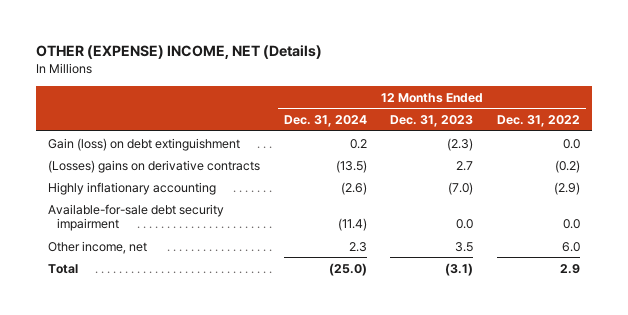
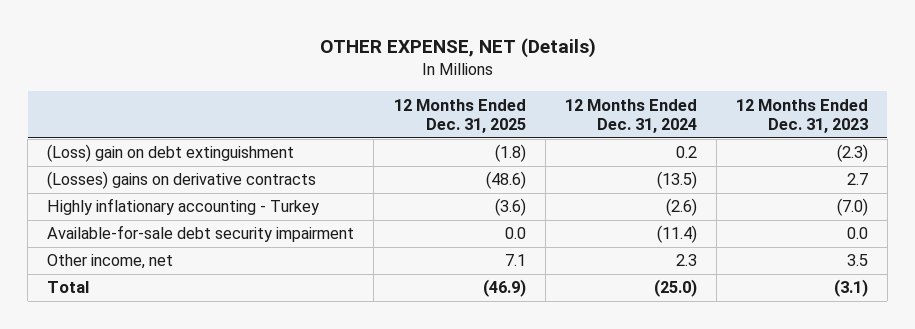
[36,45,323,60] OTHER (EXPENSE) INCOME, NET (Details) -> [319,38,596,59] OTHER EXPENSE, NET (Details)
[496,115,580,128] Dec. 31, 2022 -> none
none -> [393,98,526,134] 12 Months Ended Dec. 31, 2025
[48,137,241,151] Gain (loss) on debt extinguishment -> [47,144,295,163] (Loss) gain on debt extinguishment
[48,181,217,195] Highly inflationary accounting -> [47,198,320,216] Highly inflationary accounting - Turkey

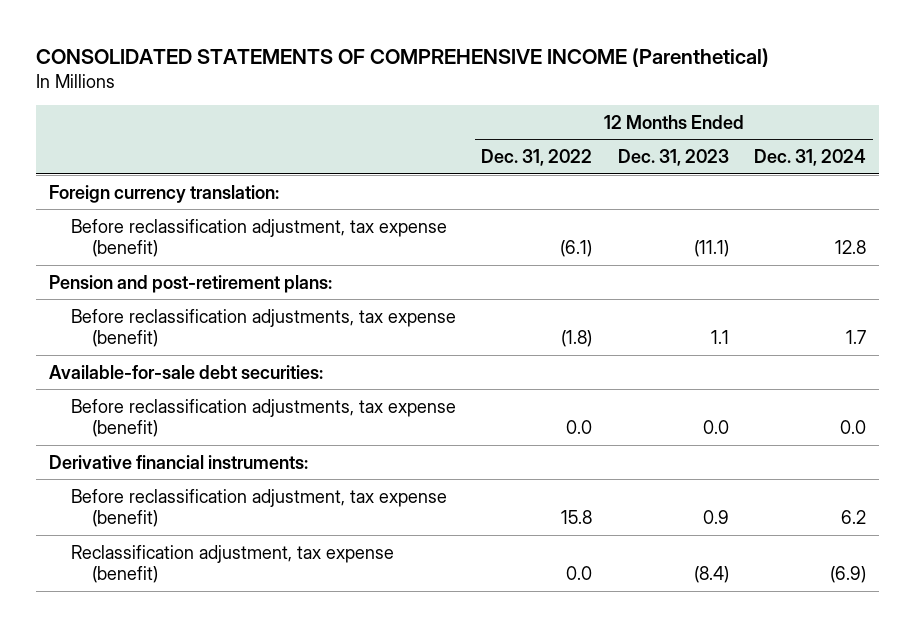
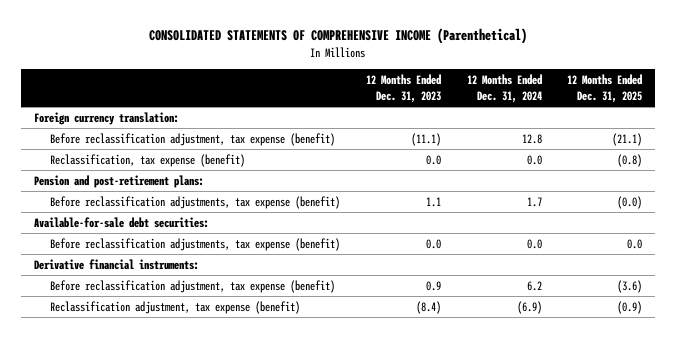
[481,149,593,167] Dec. 31, 2022 -> none
none -> [567,74,643,103] 12 Months Ended Dec. 31, 2025
none -> [49,153,245,167] Reclassification, tax expense (benefit)

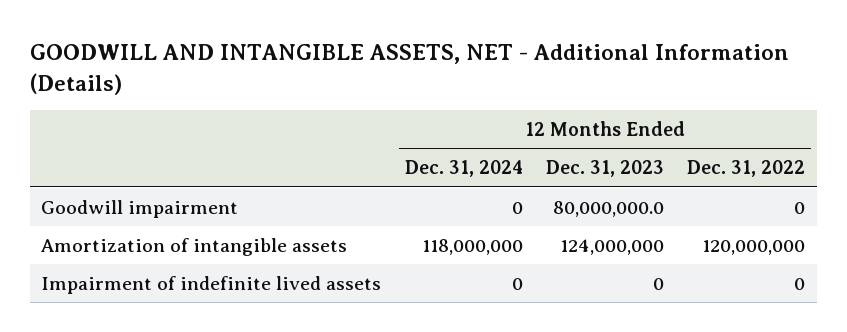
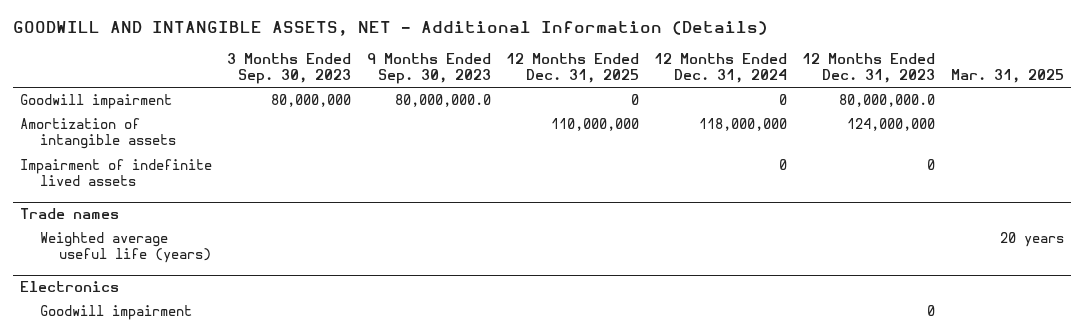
[687,160,806,178] Dec. 31, 2022 -> none
none -> [227,52,352,85] 3 Months Ended Sep. 30, 2023
none -> [366,52,491,85] 9 Months Ended Sep. 30, 2023
none -> [505,52,639,84] 12 Months Ended Dec. 31, 2025
none -> [950,69,1064,84] Mar. 31, 2025
none -> [20,208,120,220] Trade names
none -> [39,232,212,264] Weighted average useful life (years)
none -> [20,281,120,293] Electronics
none -> [39,305,192,321] Goodwill impairment

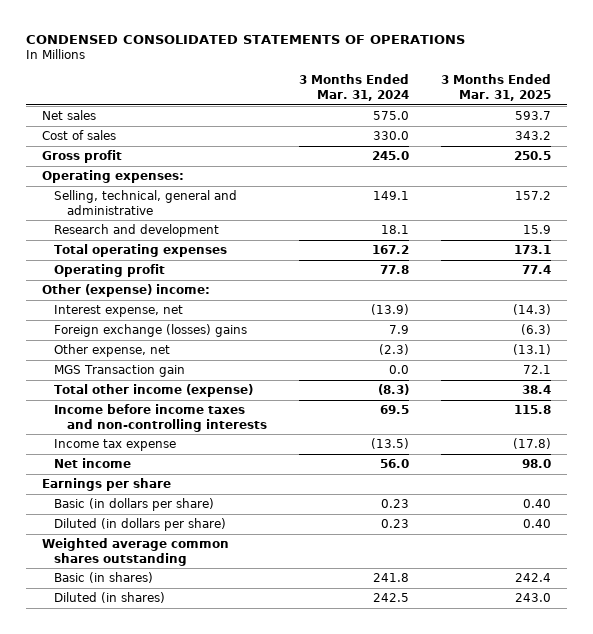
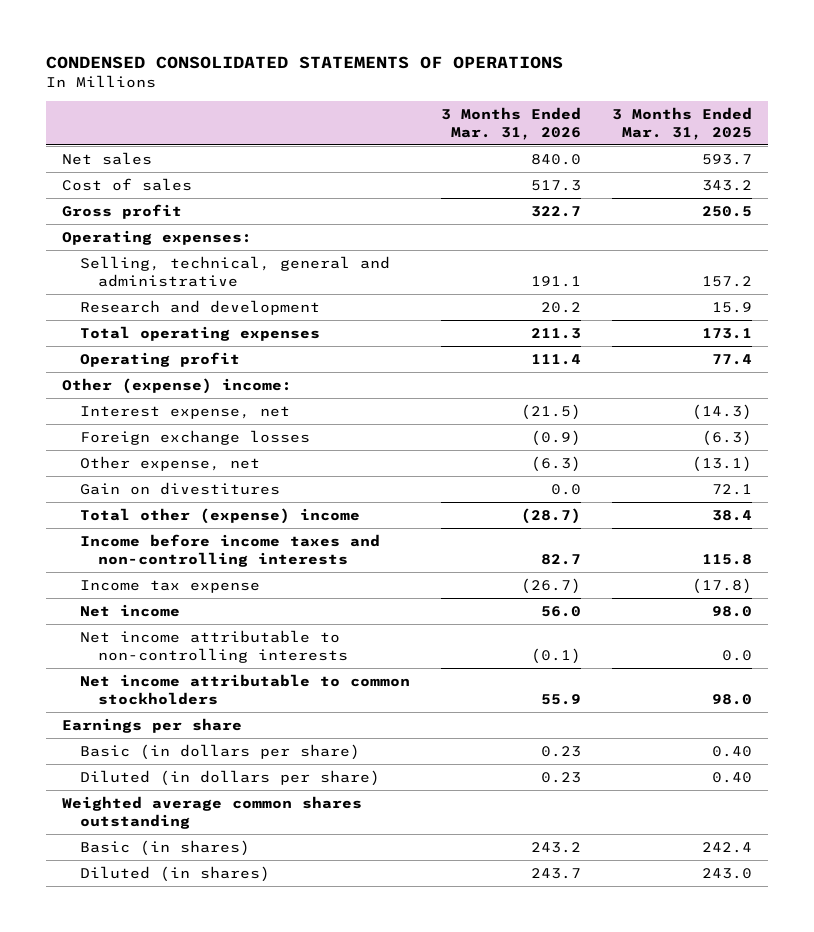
[298,74,409,101] 3 Months Ended Mar. 31, 2024 -> none
none -> [440,106,581,140] 3 Months Ended Mar. 31, 2026
[54,323,248,337] Foreign exchange (losses) gains -> [79,429,310,445] Foreign exchange losses
[54,364,186,377] MGS Transaction gain -> [79,481,280,495] Gain on divestitures
[54,383,254,397] Total other income (expense) -> [79,507,360,524] Total other (expense) income
none -> [79,629,348,663] Net income attributable to non-controlling interests
none -> [79,673,410,705] Net income attributable to common stockholders

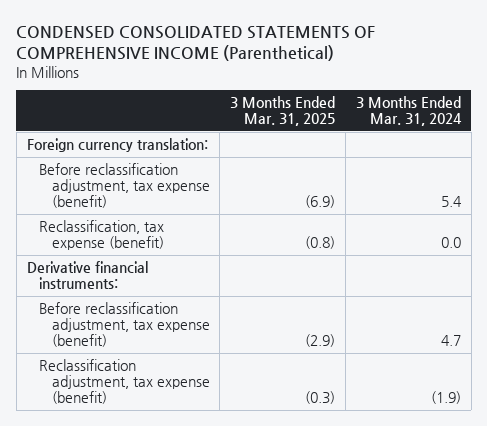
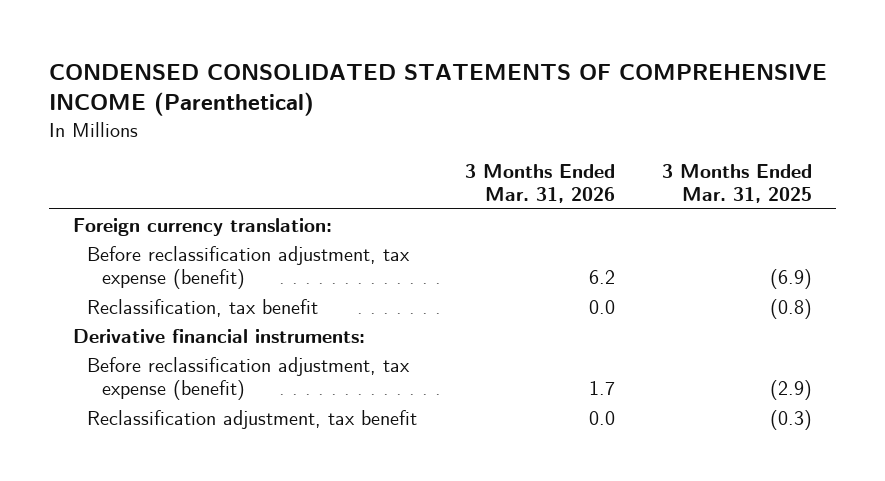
[355,96,462,127] 3 Months Ended Mar. 31, 2024 -> none
none -> [464,163,615,203] 3 Months Ended Mar. 31, 2026
[39,220,165,251] Reclassification, tax expense (benefit) -> [87,298,319,317] Reclassification, tax benefit
[39,359,210,405] Reclassification adjustment, tax expense (benefit) -> [87,409,418,429] Reclassification adjustment, tax benefit

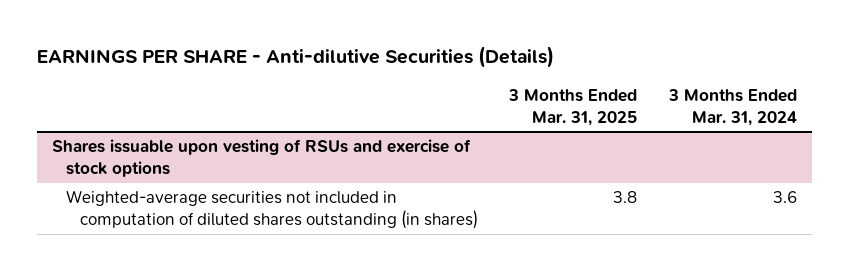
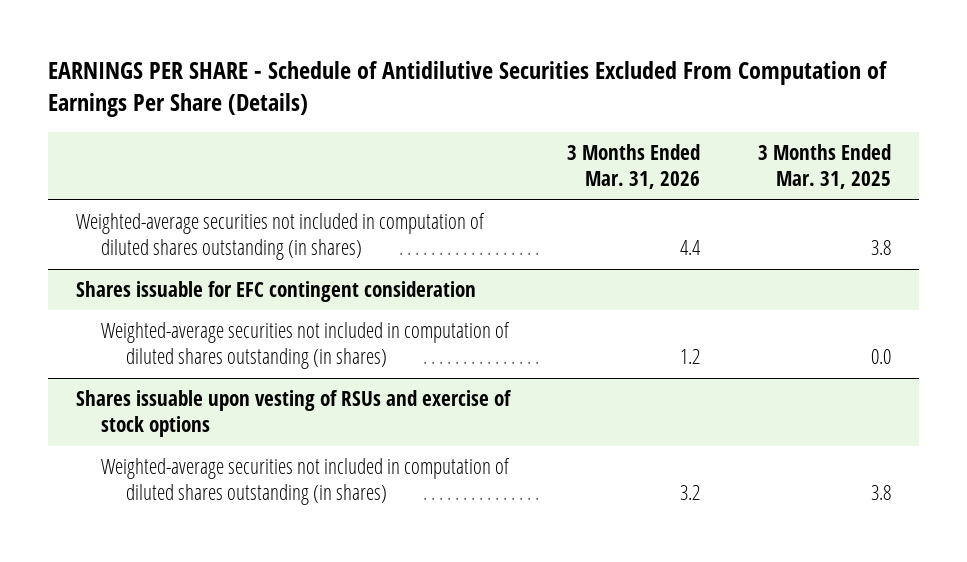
[36,46,554,69] EARNINGS PER SHARE - Anti-dilutive Securities (Details) -> [47,61,888,118] EARNINGS PER SHARE - Schedule of Antidilutive Securities Excluded From Computation of Earnings Per Share (Details)
[667,88,797,126] 3 Months Ended Mar. 31, 2024 -> none
none -> [567,143,701,190] 3 Months Ended Mar. 31, 2026
none -> [76,212,486,261] Weighted-average securities not included in computation of diluted shares outstanding (in shares)
none -> [76,280,477,302] Shares issuable for EFC contingent consideration
none -> [100,321,510,370] Weighted-average securities not included in computation of diluted shares outstanding (in shares)

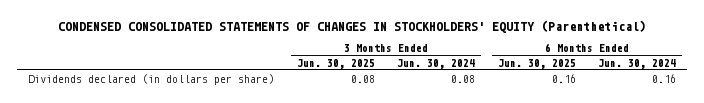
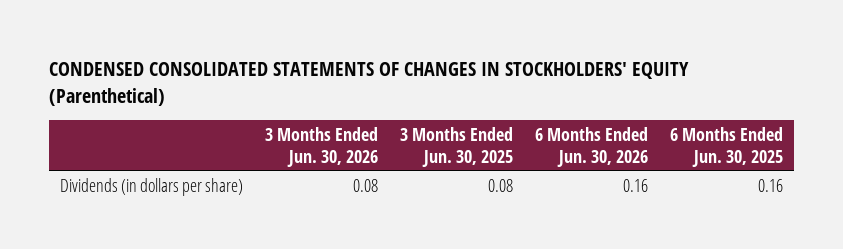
[397,58,476,69] Jun. 30, 2024 -> none
[598,58,677,69] Jun. 30, 2024 -> none
none -> [265,126,379,167] 3 Months Ended Jun. 30, 2026
none -> [535,126,649,167] 6 Months Ended Jun. 30, 2026
[28,73,275,85] Dividends declared (in dollars per share) -> [60,178,244,197] Dividends (in dollars per share)

